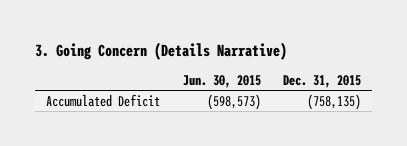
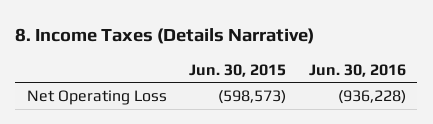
[34,42,287,61] 3. Going Concern (Details Narrative) -> [15,27,315,44] 8. Income Taxes (Details Narrative)
[283,75,362,89] Dec. 31, 2015 -> none
none -> [309,63,407,77] Jun. 30, 2016
[46,93,161,107] Accumulated Deficit -> [26,90,167,106] Net Operating Loss

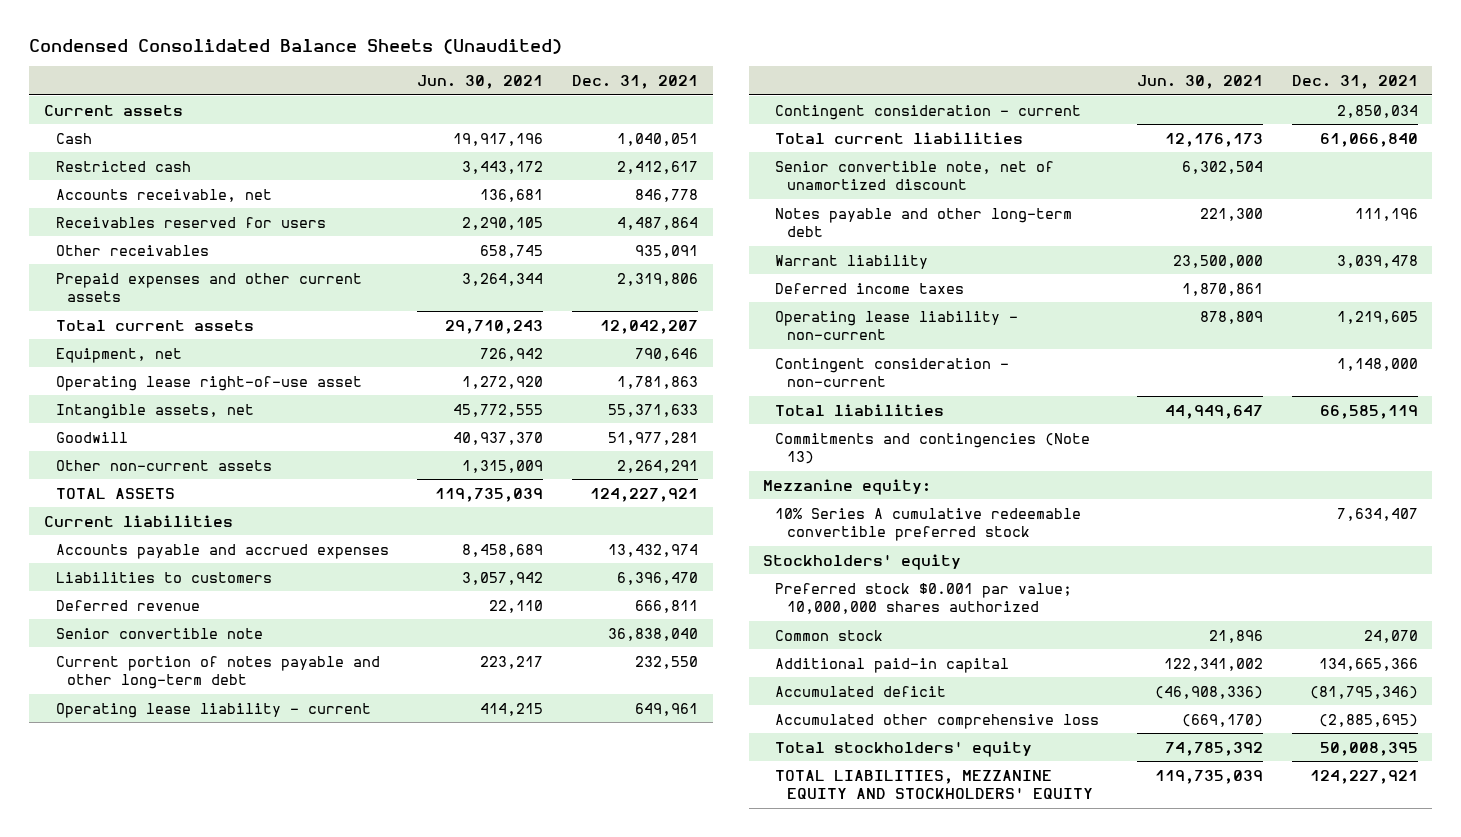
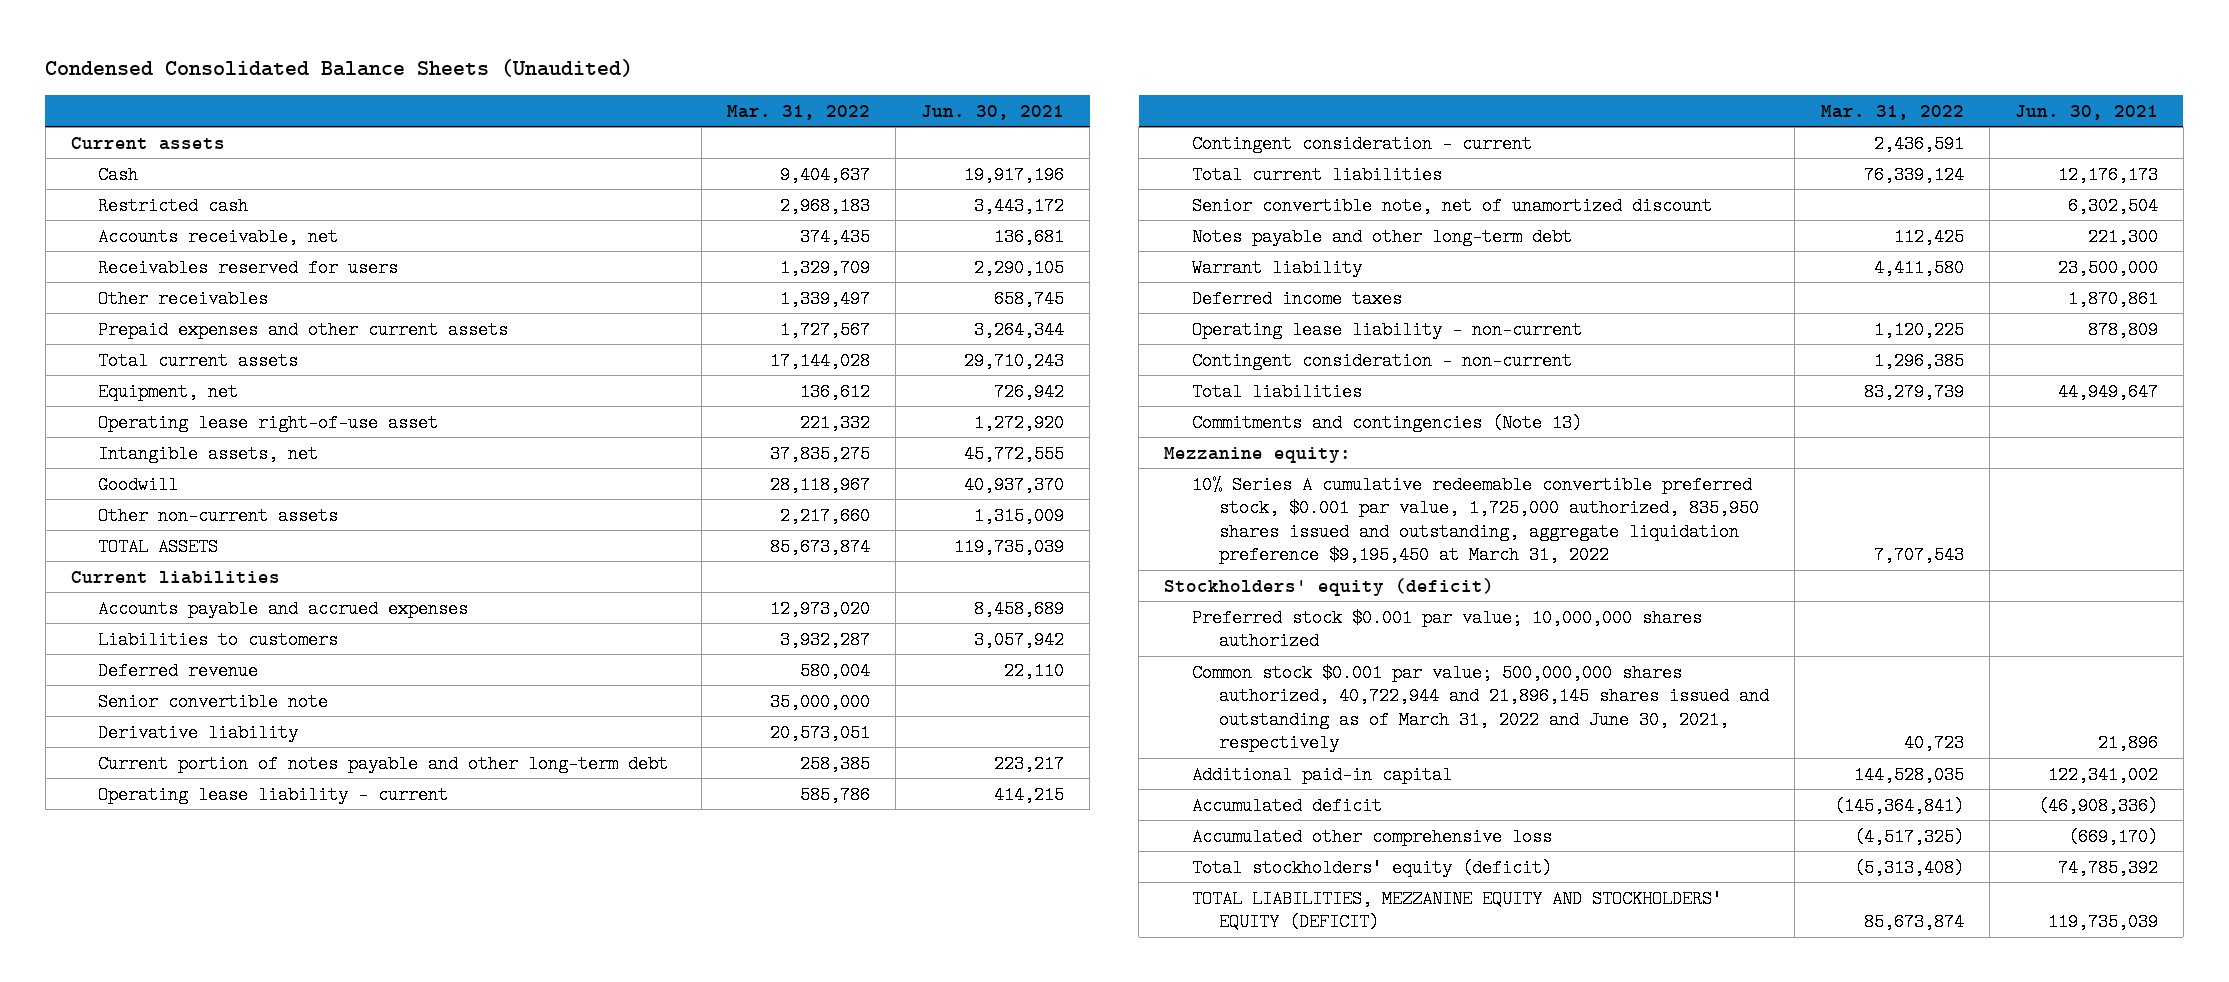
[572,74,699,89] Dec. 31, 2021 -> none
none -> [726,104,870,120] Mar. 31, 2022
none -> [98,723,299,742] Derivative liability
[775,507,1082,542] 10% Series A cumulative redeemable convertible preferred stock -> [1191,475,1760,565] 10% Series A cumulative redeemable convertible preferred stock, $0.001 par value, 1,725,000 authorized, 835,950 shares issued and outstanding, aggregate liquidation preference $9,195,450 at March 31, 2022
[763,553,962,570] Stockholders' equity -> [1164,577,1495,596] Stockholders' equity (deficit)
[775,629,884,641] Common stock -> [1191,663,1770,753] Common stock $0.001 par value; 500,000,000 shares authorized, 40,722,944 and 21,896,145 shares issued and outstanding as of March 31, 2022 and June 30, 2021, respectively
[775,740,1033,757] Total stockholders' equity -> [1191,858,1552,877] Total stockholders' equity (deficit)
[775,769,1093,800] TOTAL LIABILITIES, MEZZANINE EQUITY AND STOCKHOLDERS' EQUITY -> [1191,889,1722,932] TOTAL LIABILITIES, MEZZANINE EQUITY AND STOCKHOLDERS' EQUITY (DEFICIT)

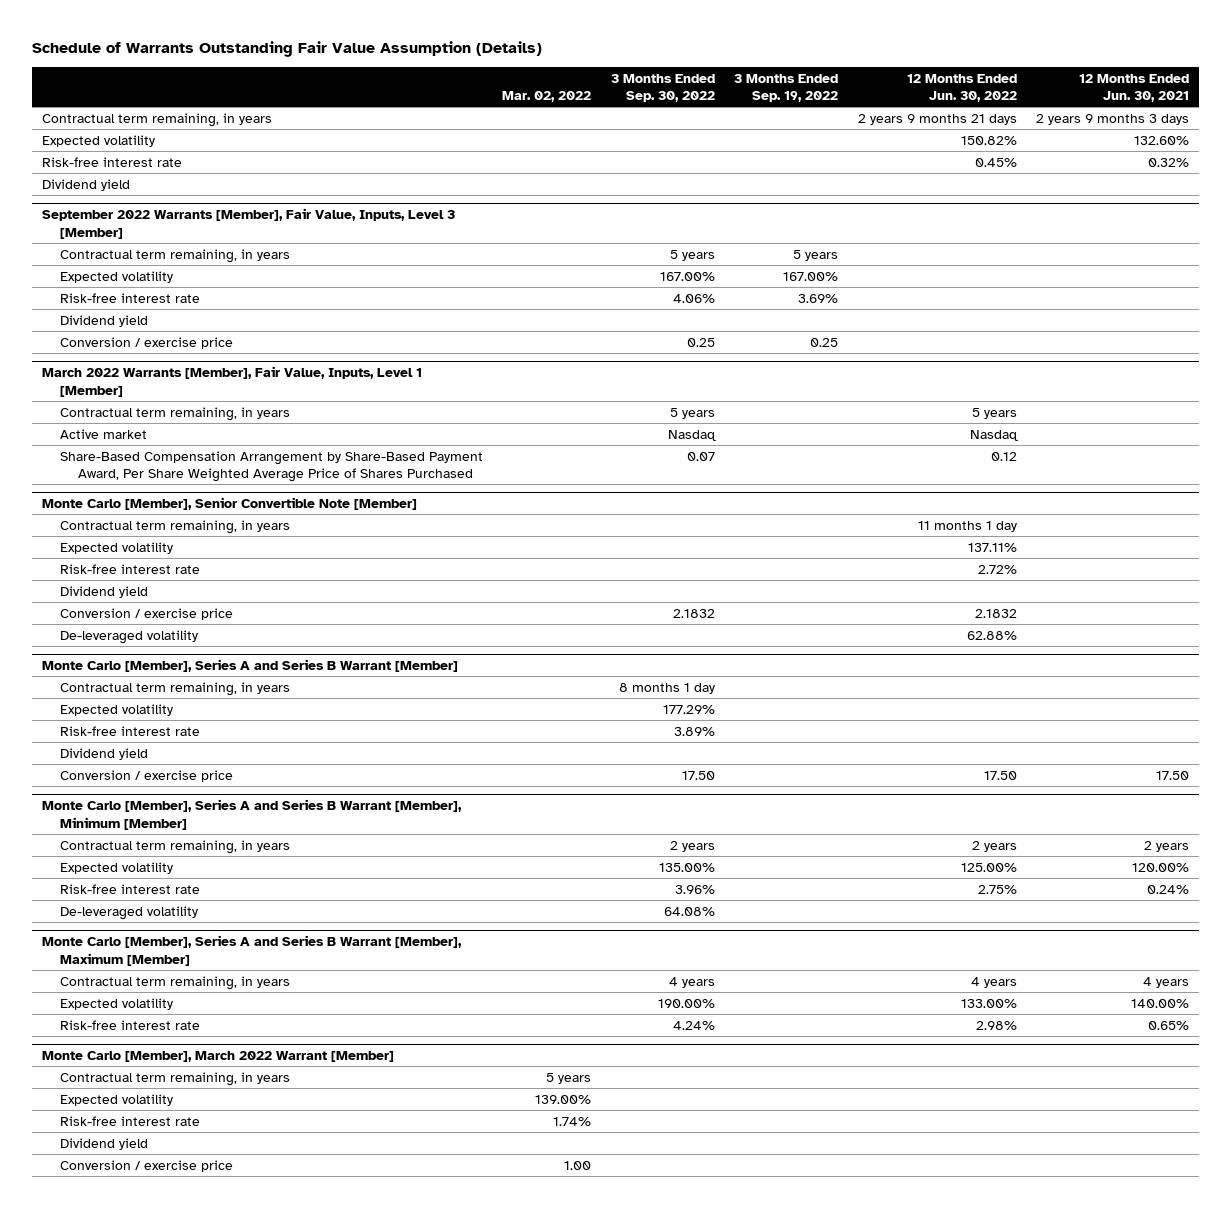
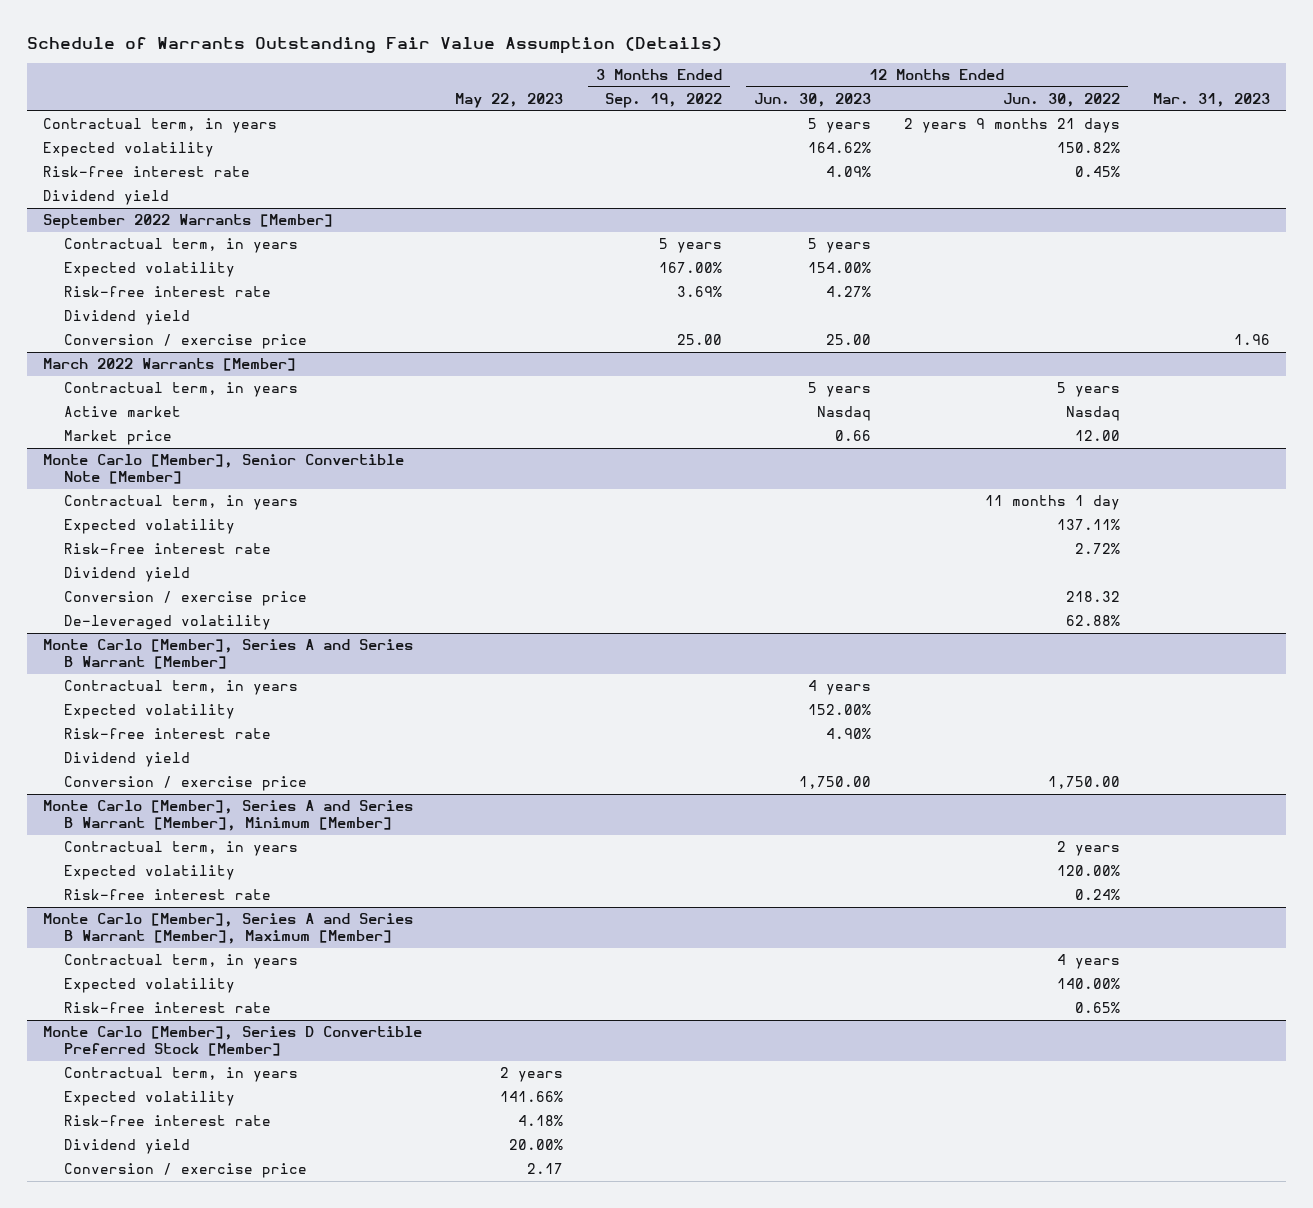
[502,91,592,103] Mar. 02, 2022 -> none
[610,73,715,103] 3 Months Ended Sep. 30, 2022 -> none
[1079,73,1190,103] 12 Months Ended Jun. 30, 2021 -> none
none -> [454,93,563,109] May 22, 2023
none -> [754,93,872,108] Jun. 30, 2023
none -> [1152,93,1270,108] Mar. 31, 2023
[41,112,272,127] Contractual term remaining, in years -> [43,118,278,134] Contractual term, in years
[41,208,455,239] September 2022 Warrants [Member], Fair Value, Inputs, Level 3 [Member] -> none
none -> [43,214,334,230] September 2022 Warrants [Member]
[59,248,290,263] Contractual term remaining, in years -> [63,238,298,254] Contractual term, in years
[41,366,422,397] March 2022 Warrants [Member], Fair Value, Inputs, Level 1 [Member] -> none
[810,337,839,347] 0.25 -> [676,334,722,346] 25.00
none -> [43,358,297,372] March 2022 Warrants [Member]
[59,406,290,421] Contractual term remaining, in years -> [63,382,298,398] Contractual term, in years
[59,450,483,482] Share-Based Compensation Arrangement by Share-Based Payment Award, Per Share Weighted Average Price of Shares Purchased -> none
none -> [63,430,172,446] Market price
[59,519,290,534] Contractual term remaining, in years -> [63,495,298,511] Contractual term, in years
[974,608,1017,618] 2.1832 -> [1066,591,1121,603] 218.32
[59,681,290,696] Contractual term remaining, in years -> [63,680,298,696] Contractual term, in years
[983,770,1017,780] 17.50 -> [1048,776,1121,790] 1,750.00
[59,905,198,920] De-leveraged volatility -> none
[59,839,290,854] Contractual term remaining, in years -> [63,841,298,857] Contractual term, in years
[960,862,1017,872] 125.00% -> [1057,865,1121,877] 120.00%
[977,884,1017,894] 2.75% -> [1075,889,1121,901] 0.24%
[41,1051,394,1063] Monte Carlo [Member], March 2022 Warrant [Member] -> none
[59,975,290,990] Contractual term remaining, in years -> [63,954,298,970] Contractual term, in years
[960,998,1017,1008] 133.00% -> [1057,978,1121,990] 140.00%
[975,1020,1017,1030] 2.98% -> [1075,1002,1121,1014] 0.65%
none -> [43,1026,423,1057] Monte Carlo [Member], Series D Convertible Preferred Stock [Member]
[59,1071,290,1086] Contractual term remaining, in years -> [63,1067,298,1083] Contractual term, in years

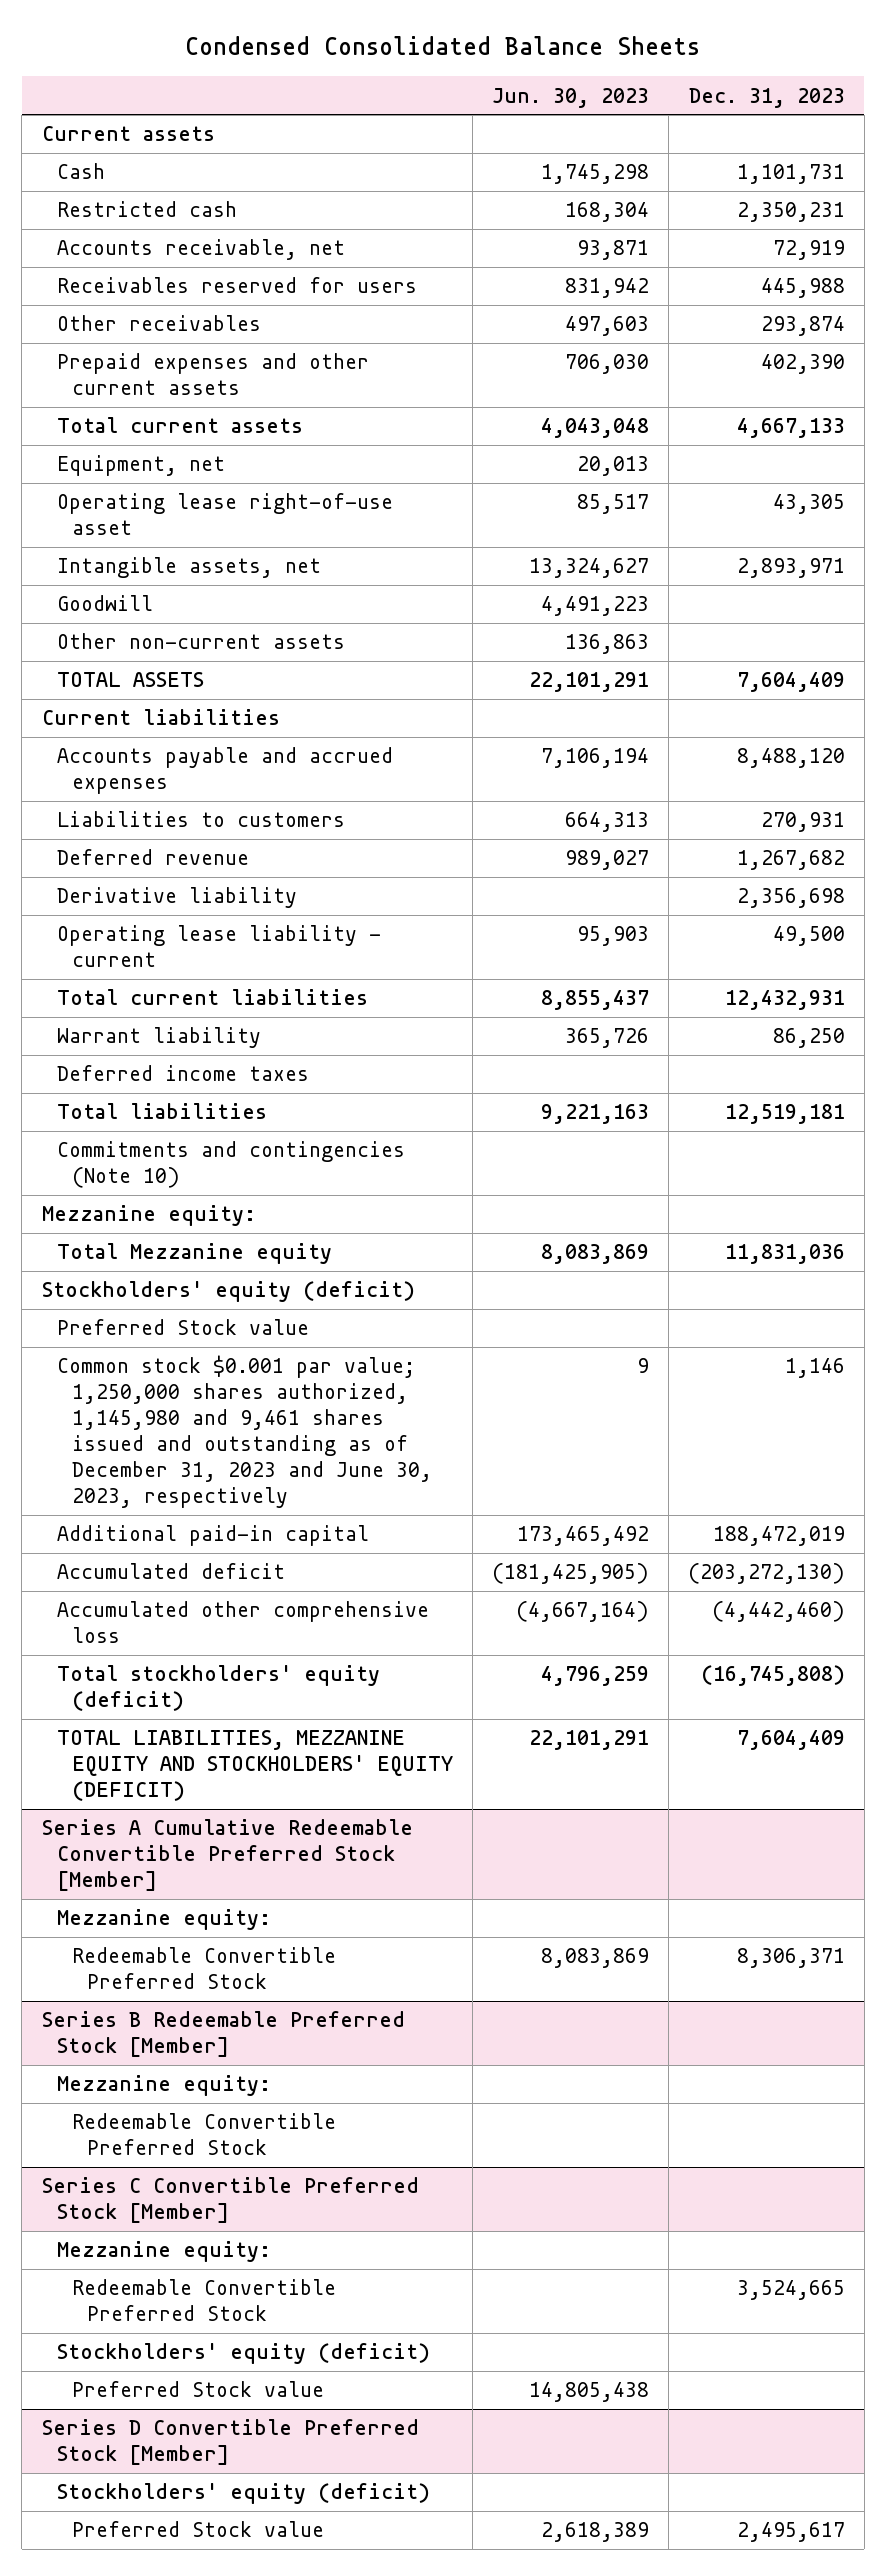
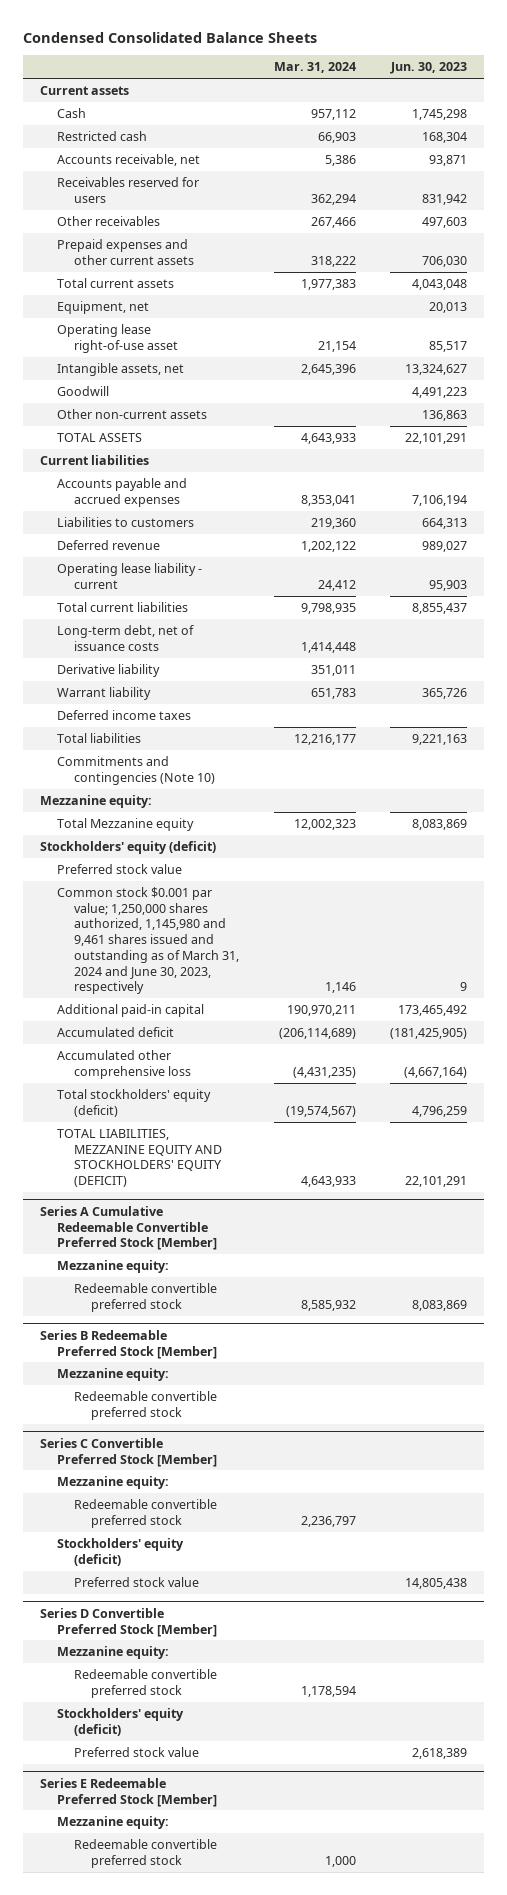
[688,87,845,108] Dec. 31, 2023 -> none
none -> [273,62,356,74] Mar. 31, 2024
none -> [57,625,195,651] Long-term debt, net of issuance costs
[56,887,297,909] Derivative liability -> [57,664,161,678] Derivative liability
[56,1319,309,1336] Preferred Stock value -> [57,864,183,875] Preferred stock value
[56,1355,432,1509] Common stock $0.001 par value; 1,250,000 shares authorized, 1,145,980 and 9,461 shares issued and outstanding as of December 31, 2023 and June 30, 2023, respectively -> [57,887,240,995] Common stock $0.001 par value; 1,250,000 shares authorized, 1,145,980 and 9,461 shares issued and outstanding as of March 31, 2024 and June 30, 2023, respectively
[71,1947,336,1990] Redeemable Convertible Preferred Stock -> [74,1283,218,1312] Redeemable convertible preferred stock
[71,2113,336,2156] Redeemable Convertible Preferred Stock -> [74,1391,218,1420] Redeemable convertible preferred stock
[71,2279,336,2322] Redeemable Convertible Preferred Stock -> [74,1499,218,1528] Redeemable convertible preferred stock
[71,2381,324,2398] Preferred Stock value -> [74,1577,200,1588] Preferred stock value
none -> [57,1646,170,1660] Mezzanine equity:
none -> [74,1669,218,1698] Redeemable convertible preferred stock
[71,2521,324,2538] Preferred Stock value -> [74,1747,200,1758] Preferred stock value
none -> [40,1777,218,1807] Series E Redeemable Preferred Stock [Member]
none -> [57,1816,170,1830] Mezzanine equity:
none -> [74,1839,218,1868] Redeemable convertible preferred stock

